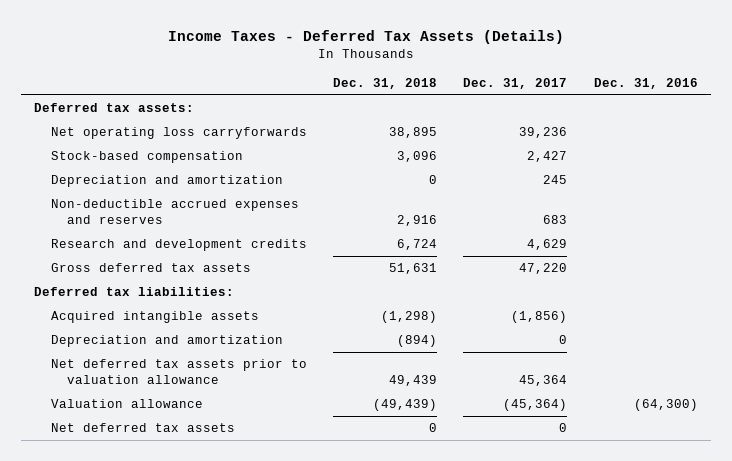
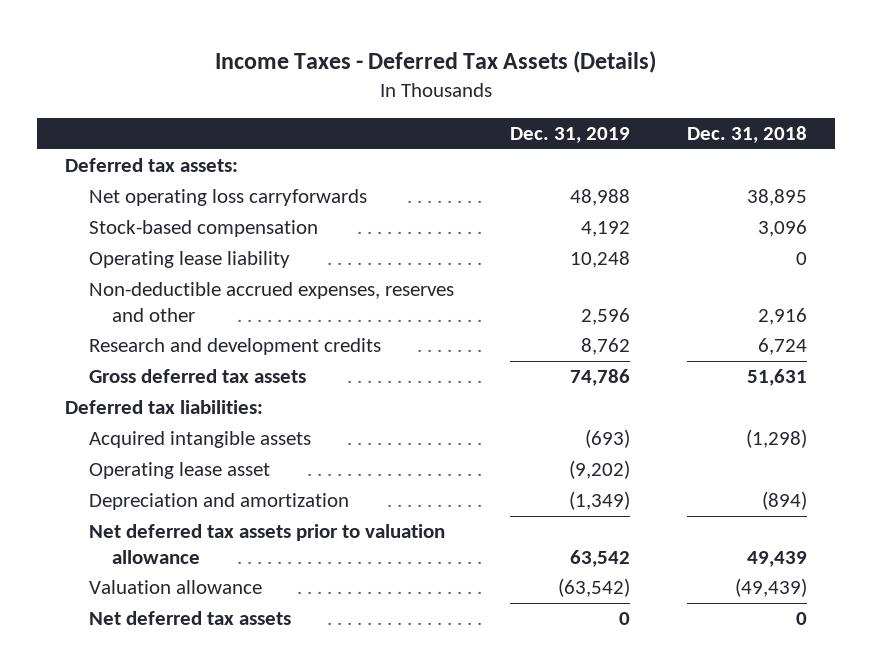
[463,77,568,89] Dec. 31, 2017 -> none
[593,77,698,89] Dec. 31, 2016 -> none
none -> [510,126,631,143] Dec. 31, 2019
[50,175,283,188] Depreciation and amortization -> [88,251,290,269] Operating lease liability
[50,199,299,224] Non-deductible accrued expenses and reserves -> [88,282,454,322] Non-deductible accrued expenses, reserves and other
none -> [88,462,270,480] Operating lease asset

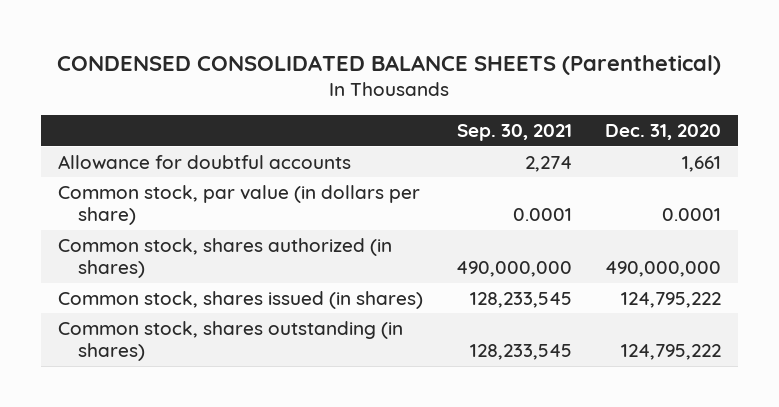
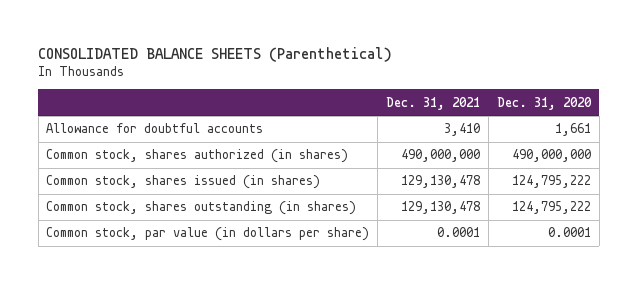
[57,54,722,75] CONDENSED CONSOLIDATED BALANCE SHEETS (Parenthetical) -> [38,46,393,62] CONSOLIDATED BALANCE SHEETS (Parenthetical)
[456,124,572,142] Sep. 30, 2021 -> none
none -> [386,96,481,110] Dec. 31, 2021
[57,184,420,226] Common stock, par value (in dollars per share) -> [46,227,370,242] Common stock, par value (in dollars per share)

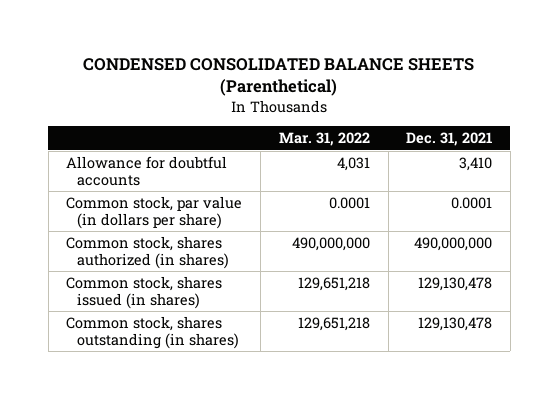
[38,46,393,62] CONSOLIDATED BALANCE SHEETS (Parenthetical) -> [83,58,475,97] CONDENSED CONSOLIDATED BALANCE SHEETS (Parenthetical)
[496,96,592,110] Dec. 31, 2020 -> none
none -> [278,131,370,146] Mar. 31, 2022
[46,227,370,242] Common stock, par value (in dollars per share) -> [66,196,243,229] Common stock, par value (in dollars per share)

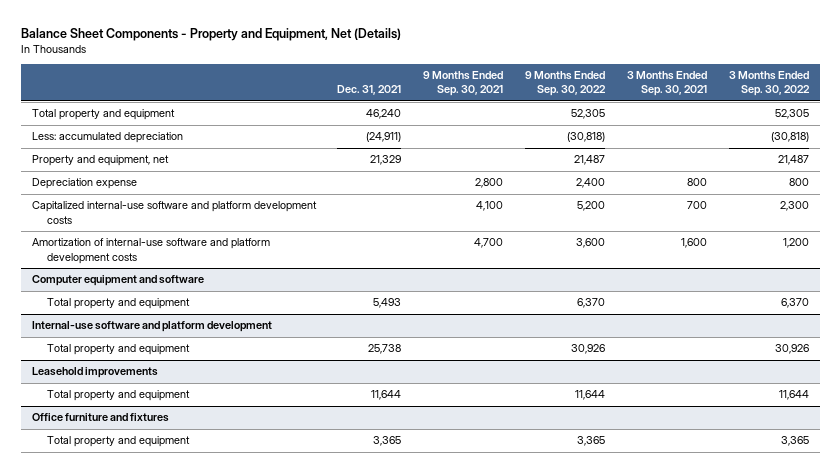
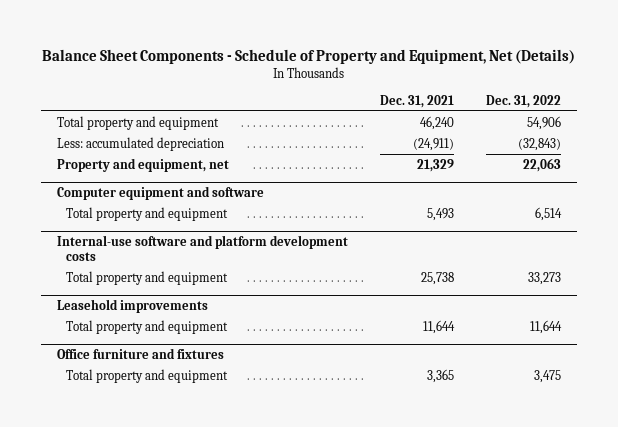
[20,27,401,41] Balance Sheet Components - Property and Equipment, Net (Details) -> [41,48,575,64] Balance Sheet Components - Schedule of Property and Equipment, Net (Details)
[423,70,504,97] 9 Months Ended Sep. 30, 2021 -> none
[525,70,607,97] 9 Months Ended Sep. 30, 2022 -> none
[626,70,707,97] 3 Months Ended Sep. 30, 2021 -> none
[728,70,810,97] 3 Months Ended Sep. 30, 2022 -> none
none -> [485,94,561,108] Dec. 31, 2022
[31,178,137,190] Depreciation expense -> none
[31,201,317,224] Capitalized internal-use software and platform development costs -> none
[31,238,270,264] Amortization of internal-use software and platform development costs -> none
[31,321,272,333] Internal-use software and platform development -> [56,235,348,262] Internal-use software and platform development costs

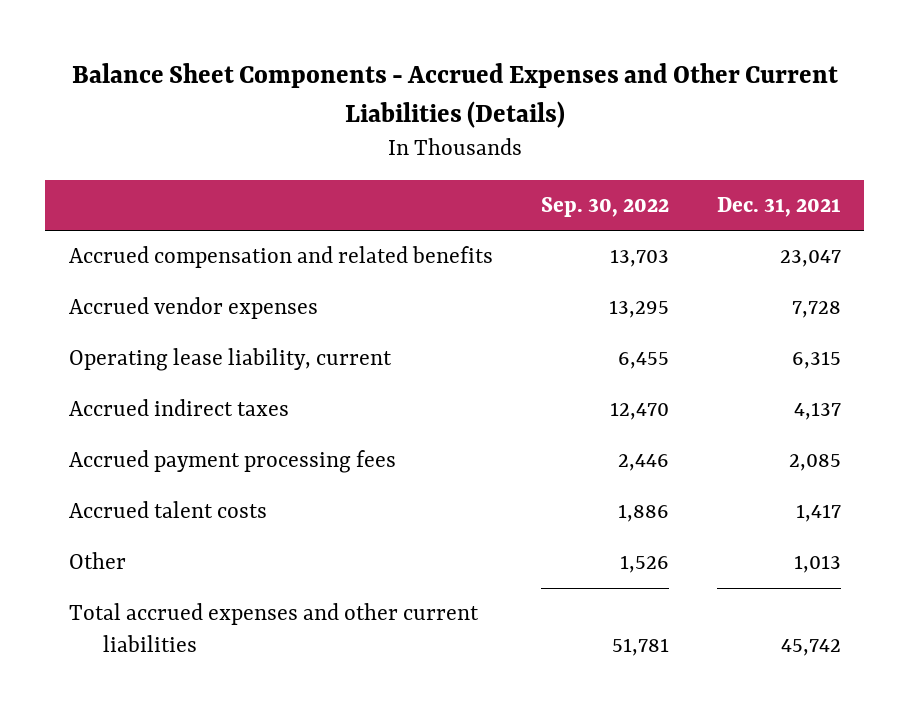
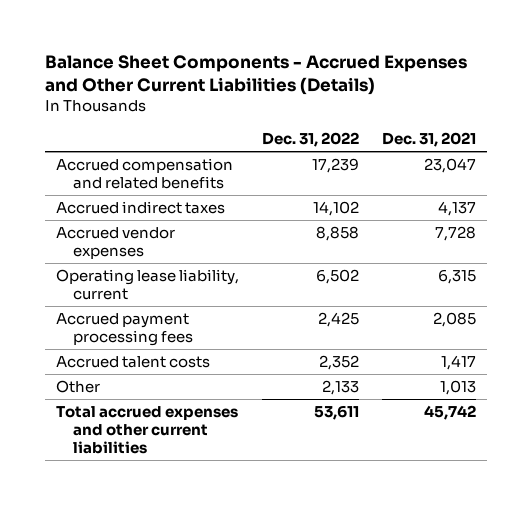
[540,197,669,218] Sep. 30, 2022 -> none
none -> [261,132,359,148] Dec. 31, 2022
[68,399,289,417] Accrued indirect taxes -> [56,200,226,214] Accrued indirect taxes

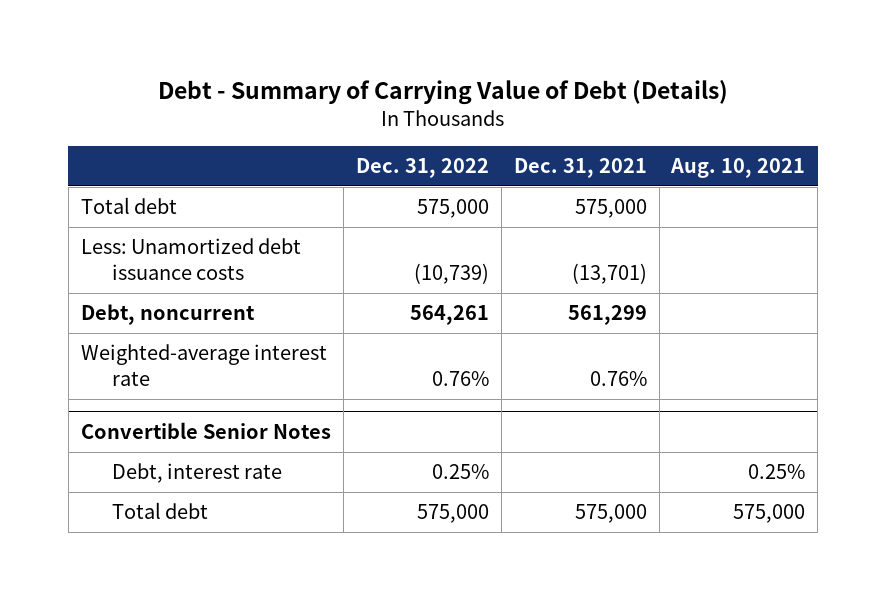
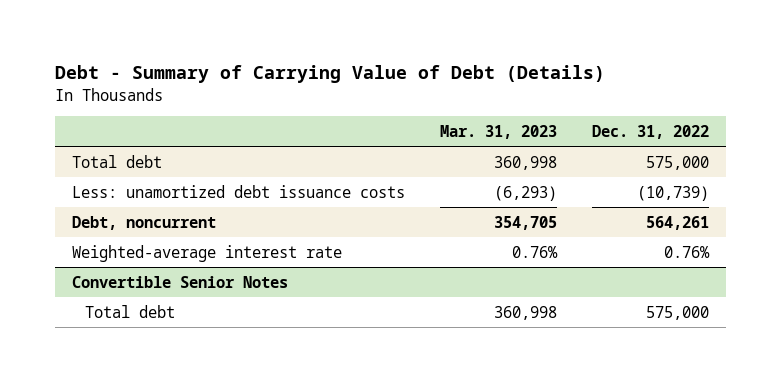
[513,157,647,178] Dec. 31, 2021 -> none
[670,157,806,178] Aug. 10, 2021 -> none
none -> [440,124,558,139] Mar. 31, 2023
[80,238,301,280] Less: Unamortized debt issuance costs -> [72,184,406,198] Less: unamortized debt issuance costs
[111,463,282,484] Debt, interest rate -> none

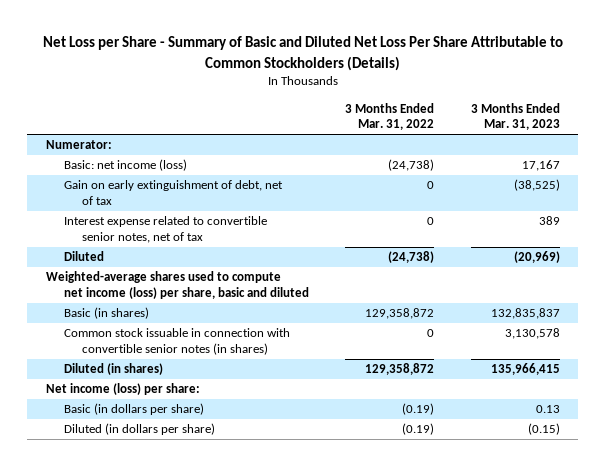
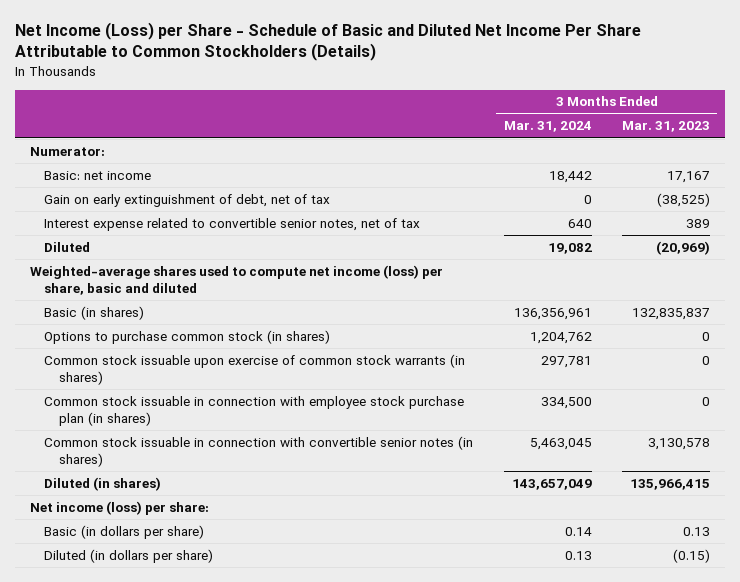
[42,36,563,71] Net Loss per Share - Summary of Basic and Diluted Net Loss Per Share Attributable to Common Stockholders (Details) -> [14,22,641,62] Net Income (Loss) per Share - Schedule of Basic and Diluted Net Income Per Share Attributable to Common Stockholders (Details)
[345,102,435,131] 3 Months Ended Mar. 31, 2022 -> none
none -> [503,121,592,133] Mar. 31, 2024
[63,159,187,172] Basic: net income (loss) -> [44,170,152,180] Basic: net income
none -> [44,329,331,344] Options to purchase common stock (in shares)
none -> [44,353,466,385] Common stock issuable upon exercise of common stock warrants (in shares)
none -> [44,395,465,426] Common stock issuable in connection with employee stock purchase plan (in shares)

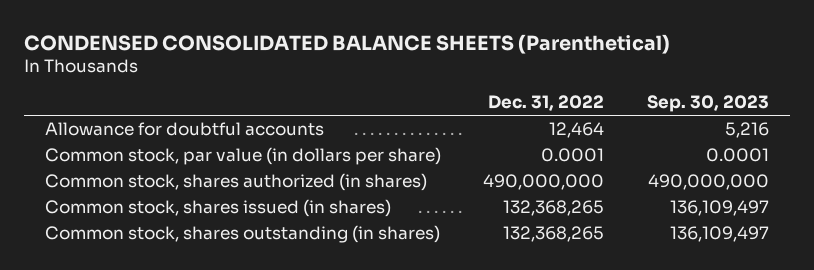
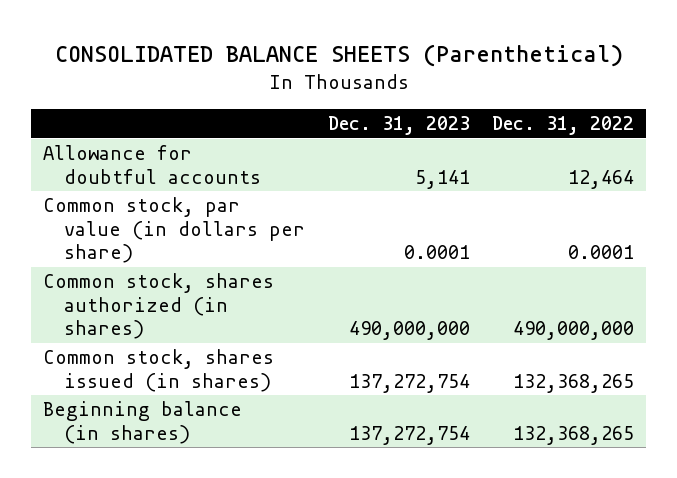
[23,33,670,54] CONDENSED CONSOLIDATED BALANCE SHEETS (Parenthetical) -> [54,44,623,68] CONSOLIDATED BALANCE SHEETS (Parenthetical)
[646,95,769,113] Sep. 30, 2023 -> none
none -> [327,116,470,136] Dec. 31, 2023
[45,225,441,244] Common stock, shares outstanding (in shares) -> [42,401,242,444] Beginning balance (in shares)

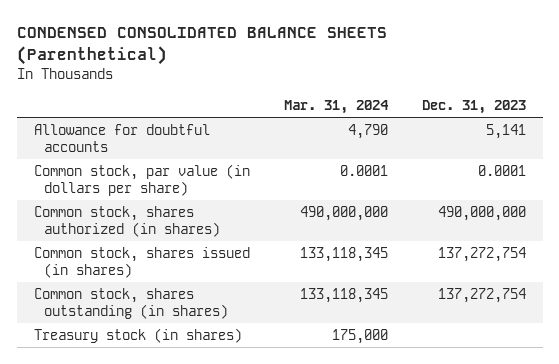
[54,44,623,68] CONSOLIDATED BALANCE SHEETS (Parenthetical) -> [16,27,387,66] CONDENSED CONSOLIDATED BALANCE SHEETS (Parenthetical)
[492,116,635,136] Dec. 31, 2022 -> none
none -> [283,99,389,114] Mar. 31, 2024
[42,401,242,444] Beginning balance (in shares) -> [33,287,229,319] Common stock, shares outstanding (in shares)
none -> [33,327,242,343] Treasury stock (in shares)

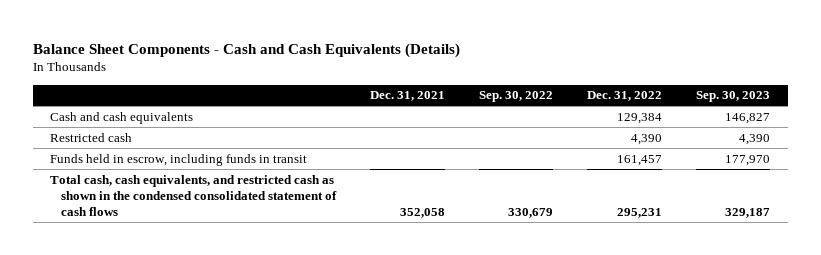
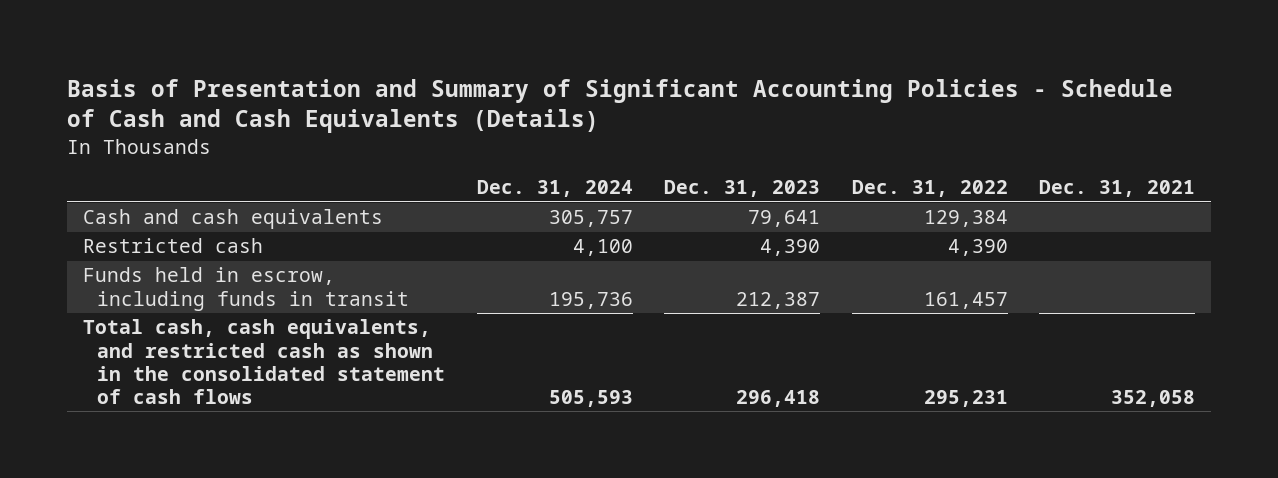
[33,42,461,58] Balance Sheet Components - Cash and Cash Equivalents (Details) -> [67,79,1174,134] Basis of Presentation and Summary of Significant Accounting Policies - Schedule of Cash and Cash Equivalents (Details)
[479,91,554,103] Sep. 30, 2022 -> none
[696,91,771,103] Sep. 30, 2023 -> none
none -> [476,180,633,198] Dec. 31, 2024
none -> [664,180,821,198] Dec. 31, 2023
[50,174,337,216] Total cash, cash equivalents, and restricted cash as shown in the condensed consolidated statement of cash flows -> [82,319,446,405] Total cash, cash equivalents, and restricted cash as shown in the consolidated statement of cash flows

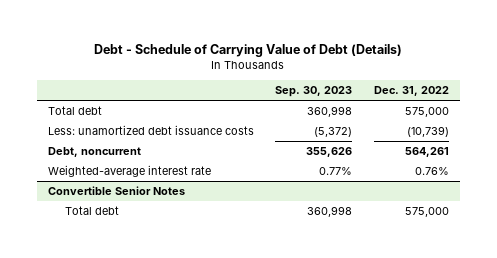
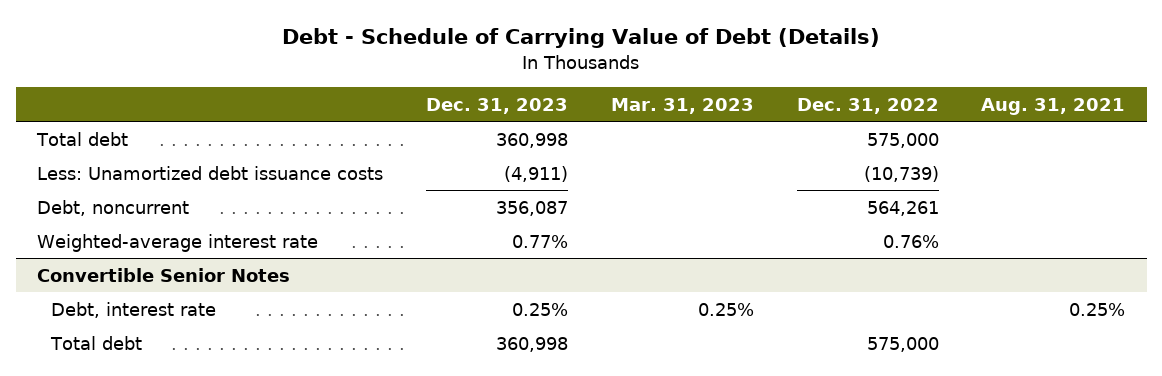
[275,86,353,98] Sep. 30, 2023 -> none
none -> [425,97,568,114] Dec. 31, 2023
none -> [610,97,754,114] Mar. 31, 2023
none -> [981,97,1126,115] Aug. 31, 2021
[47,125,254,136] Less: unamortized debt issuance costs -> [37,165,384,180] Less: Unamortized debt issuance costs
none -> [50,301,216,318] Debt, interest rate

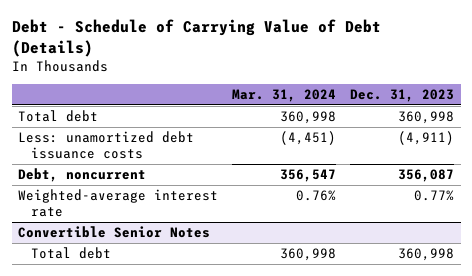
[610,97,754,114] Mar. 31, 2023 -> none
[796,97,939,114] Dec. 31, 2022 -> none
[981,97,1126,115] Aug. 31, 2021 -> none
none -> [232,88,337,102] Mar. 31, 2024
[37,165,384,180] Less: Unamortized debt issuance costs -> [18,130,195,160] Less: unamortized debt issuance costs
[50,301,216,318] Debt, interest rate -> none

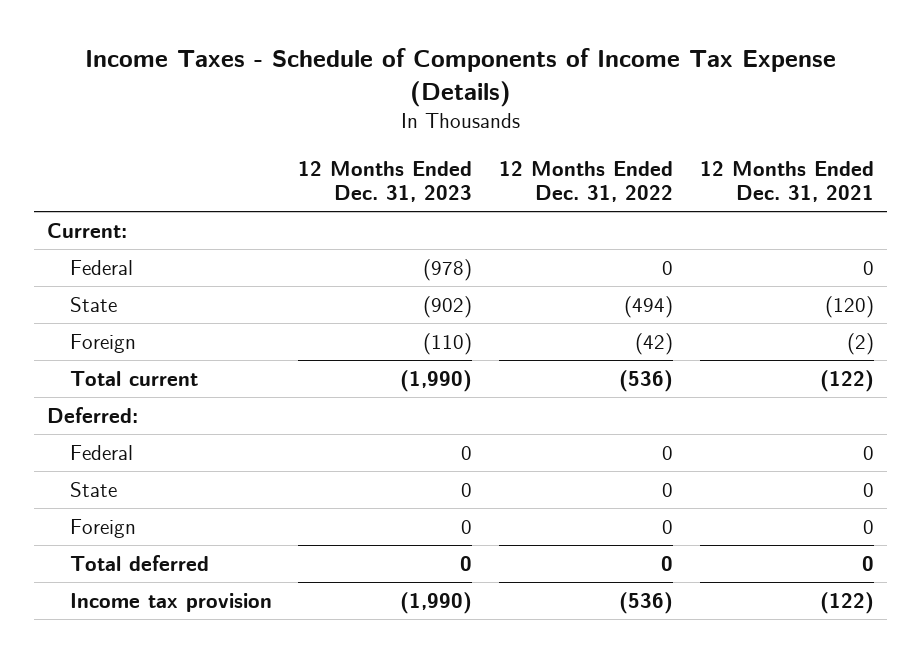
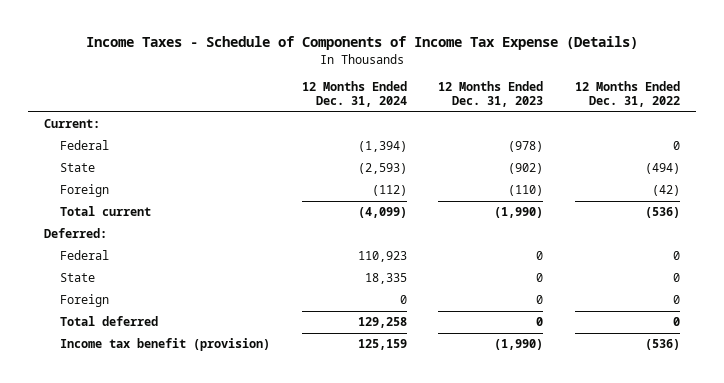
[699,160,874,203] 12 Months Ended Dec. 31, 2021 -> none
none -> [301,80,407,108] 12 Months Ended Dec. 31, 2024
[69,593,272,613] Income tax provision -> [59,338,270,352] Income tax benefit (provision)

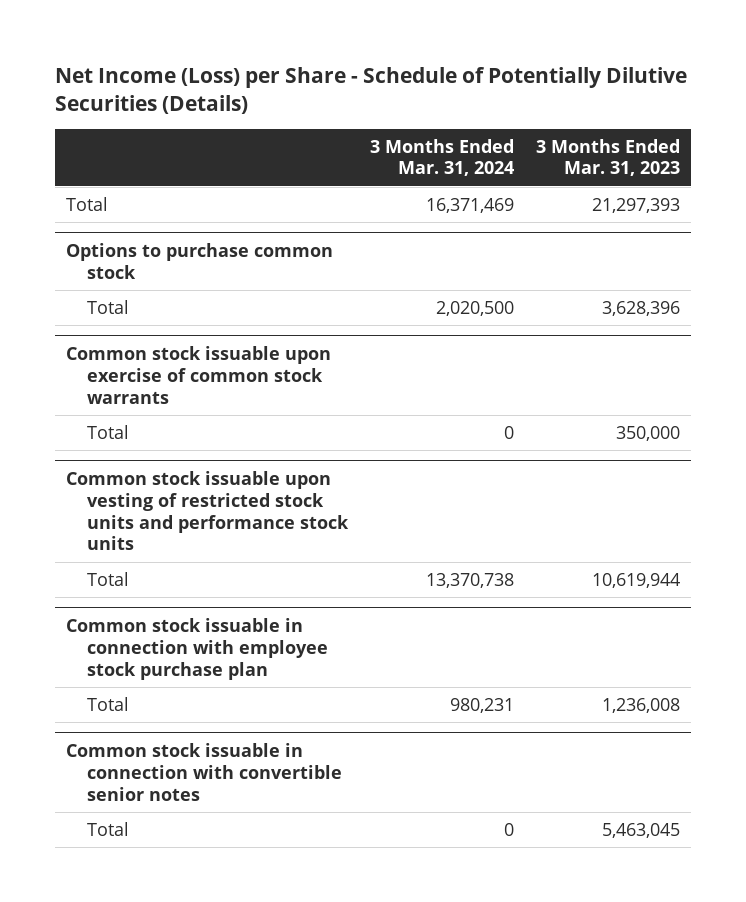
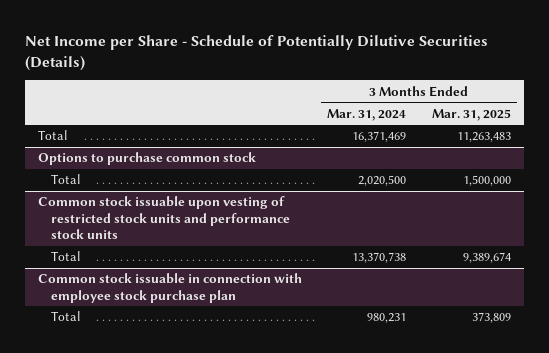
[55,66,688,114] Net Income (Loss) per Share - Schedule of Potentially Dilutive Securities (Details) -> [25,34,489,71] Net Income per Share - Schedule of Potentially Dilutive Securities (Details)
[536,138,681,177] 3 Months Ended Mar. 31, 2023 -> none
none -> [431,108,511,121] Mar. 31, 2025
[66,345,332,404] Common stock issuable upon exercise of common stock warrants -> none
[86,424,129,439] Total -> none
[66,742,342,801] Common stock issuable in connection with convertible senior notes -> none
[86,821,129,836] Total -> none

